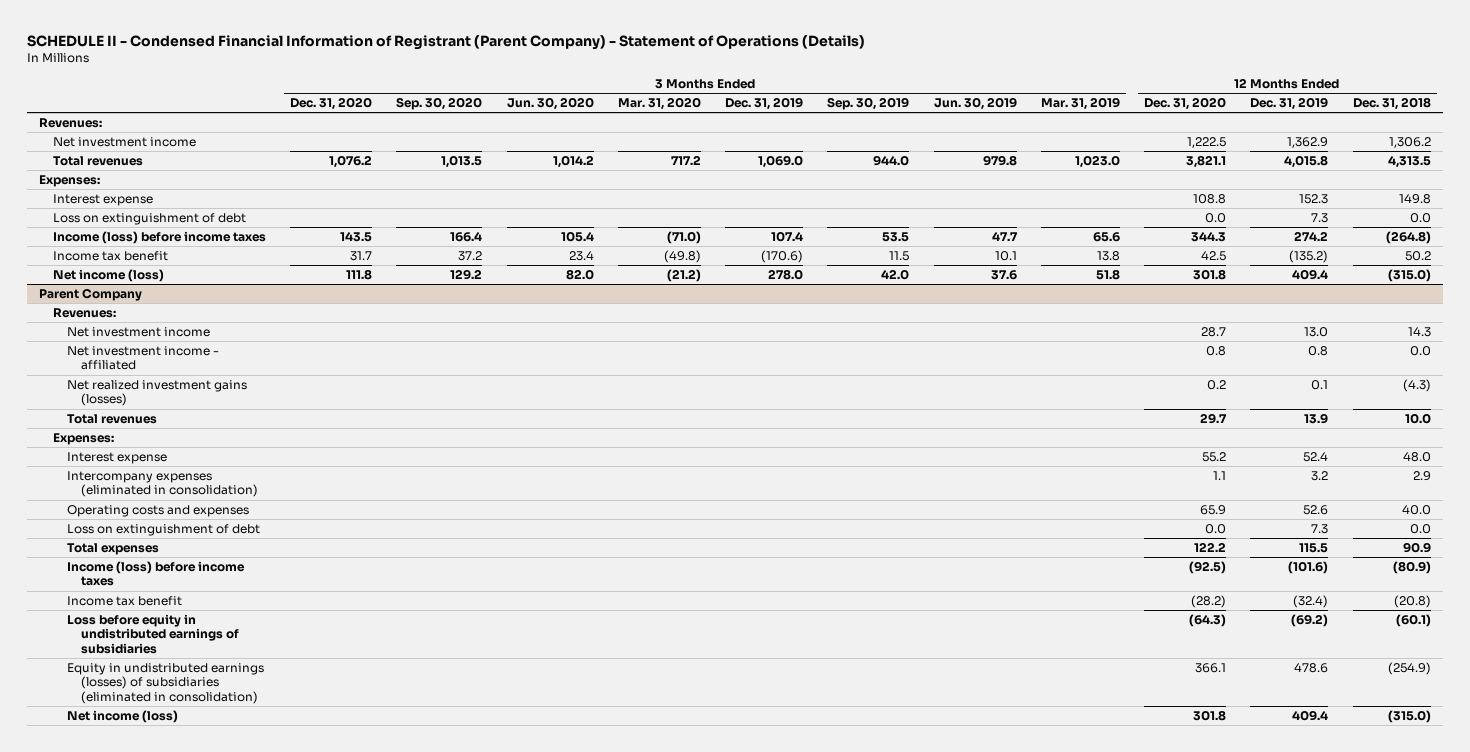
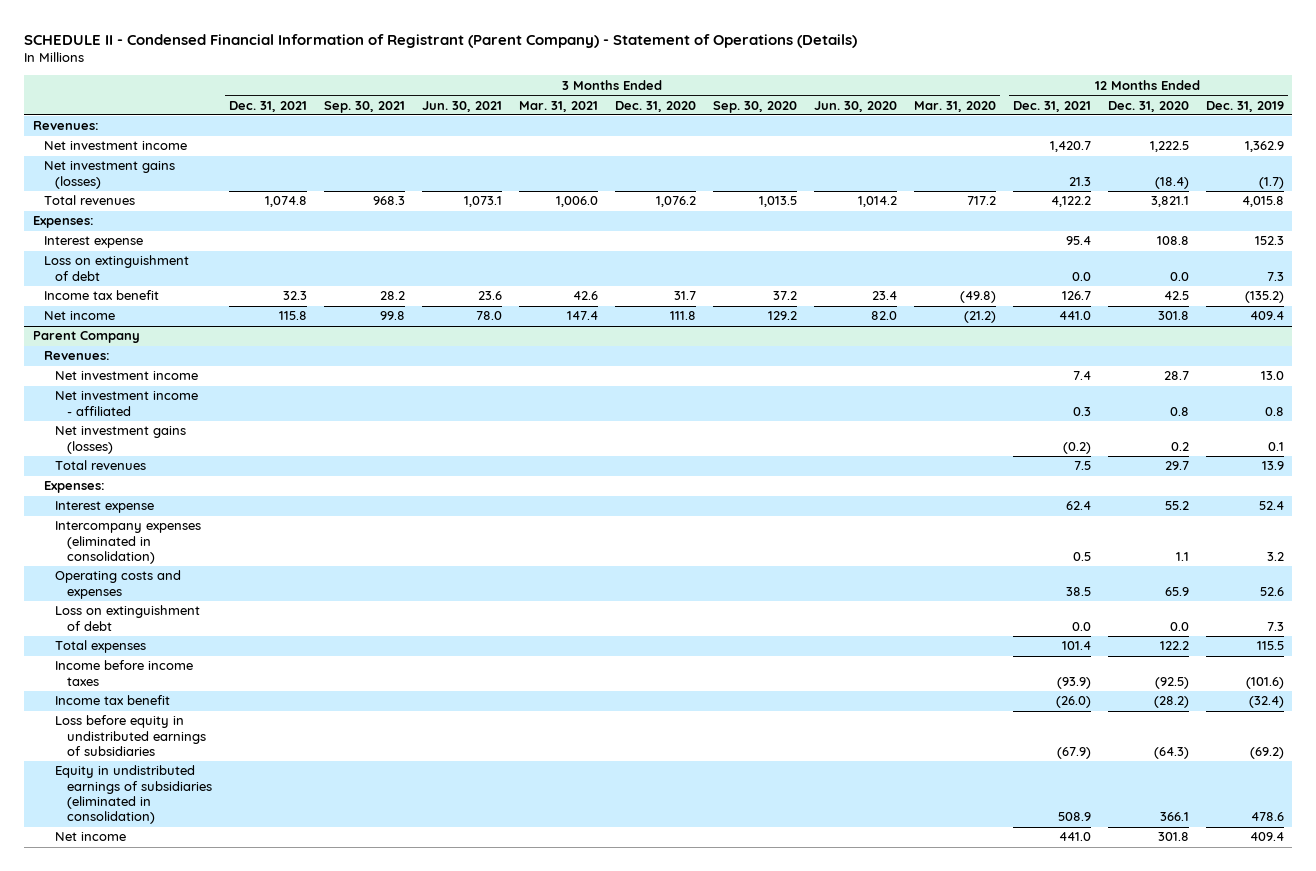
[725,97,804,111] Dec. 31, 2019 -> none
[827,97,910,111] Sep. 30, 2019 -> none
[933,97,1017,111] Jun. 30, 2019 -> none
[1040,97,1120,111] Mar. 31, 2019 -> none
[1352,97,1431,111] Dec. 31, 2018 -> none
none -> [228,100,307,112] Dec. 31, 2021
none -> [323,100,405,113] Sep. 30, 2021
none -> [421,100,502,112] Jun. 30, 2021
none -> [518,100,598,112] Mar. 31, 2021
none -> [1012,100,1091,112] Dec. 31, 2021
none -> [44,161,176,189] Net investment gains (losses)
[53,230,267,244] Income (loss) before income taxes -> none
[53,268,165,282] Net income (loss) -> [44,311,116,321] Net income
[67,379,248,407] Net realized investment gains (losses) -> [55,426,187,454] Net investment gains (losses)
[67,560,246,587] Income (loss) before income taxes -> [55,660,194,686] Income before income taxes
[67,662,265,704] Equity in undistributed earnings (losses) of subsidiaries (eliminated in consolidation) -> [55,765,212,825] Equity in undistributed earnings of subsidiaries (eliminated in consolidation)
[67,709,179,723] Net income (loss) -> [55,832,127,842] Net income

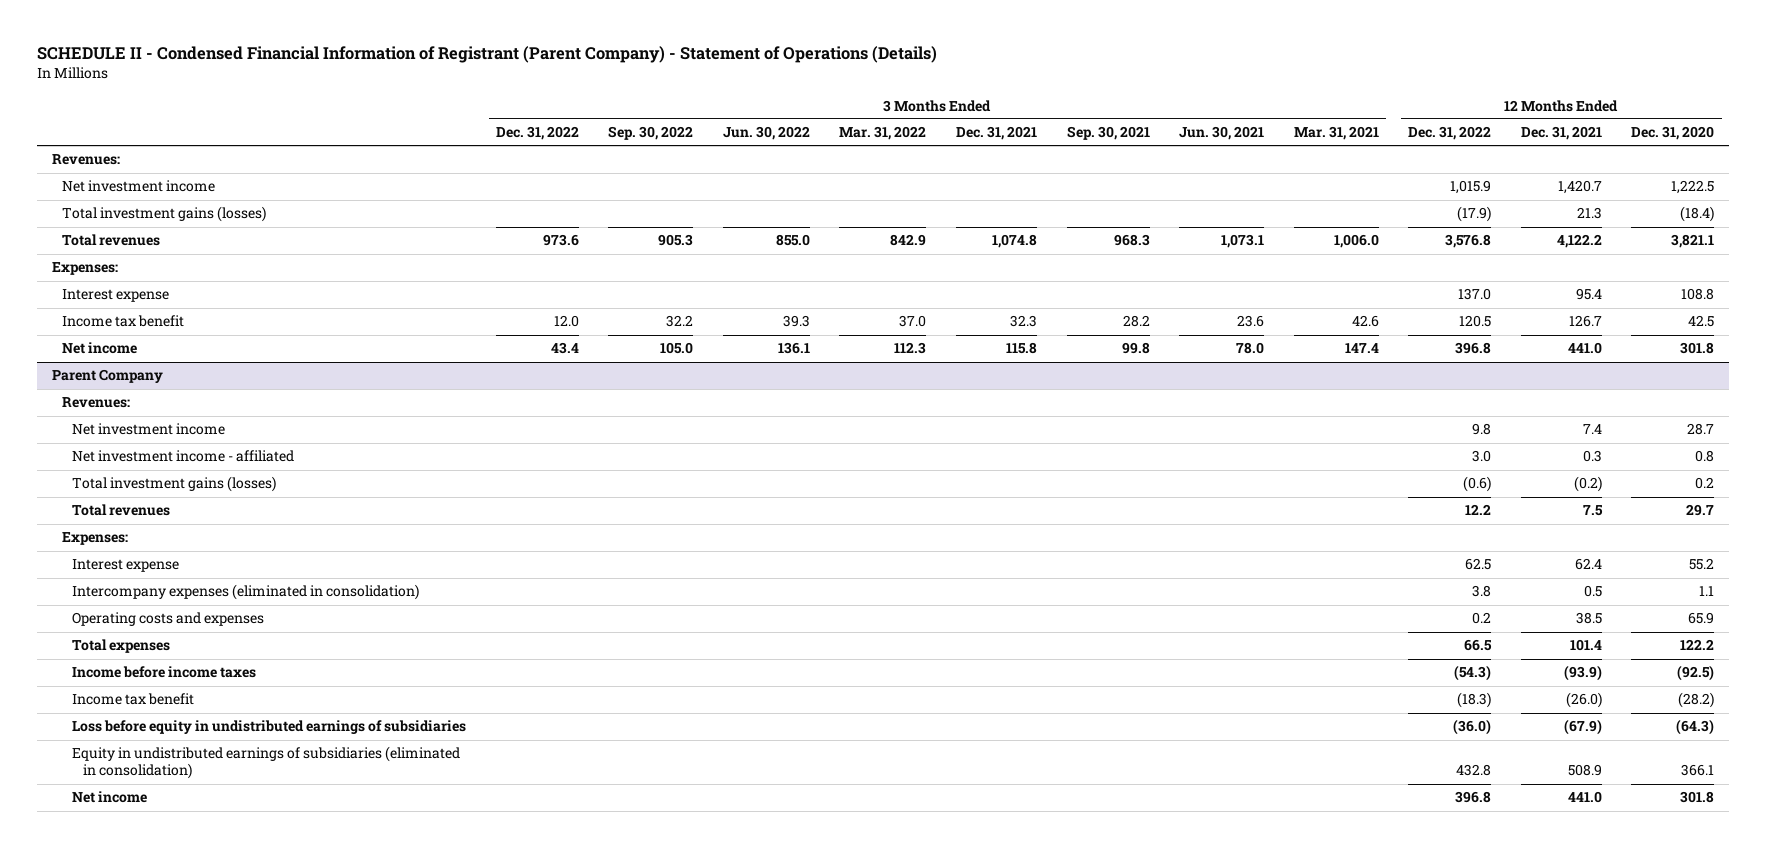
[614,100,696,112] Dec. 31, 2020 -> none
[712,100,797,113] Sep. 30, 2020 -> none
[813,100,897,112] Jun. 30, 2020 -> none
[913,100,996,112] Mar. 31, 2020 -> none
[1205,100,1284,112] Dec. 31, 2019 -> none
none -> [495,126,579,141] Dec. 31, 2022
none -> [608,126,694,141] Sep. 30, 2022
none -> [722,126,810,141] Jun. 30, 2022
none -> [839,126,927,141] Mar. 31, 2022
none -> [1408,126,1492,141] Dec. 31, 2022
[44,161,176,189] Net investment gains (losses) -> [62,206,267,223] Total investment gains (losses)
[44,255,190,281] Loss on extinguishment of debt -> none
[55,426,187,454] Net investment gains (losses) -> [72,476,277,493] Total investment gains (losses)
[55,605,201,631] Loss on extinguishment of debt -> none

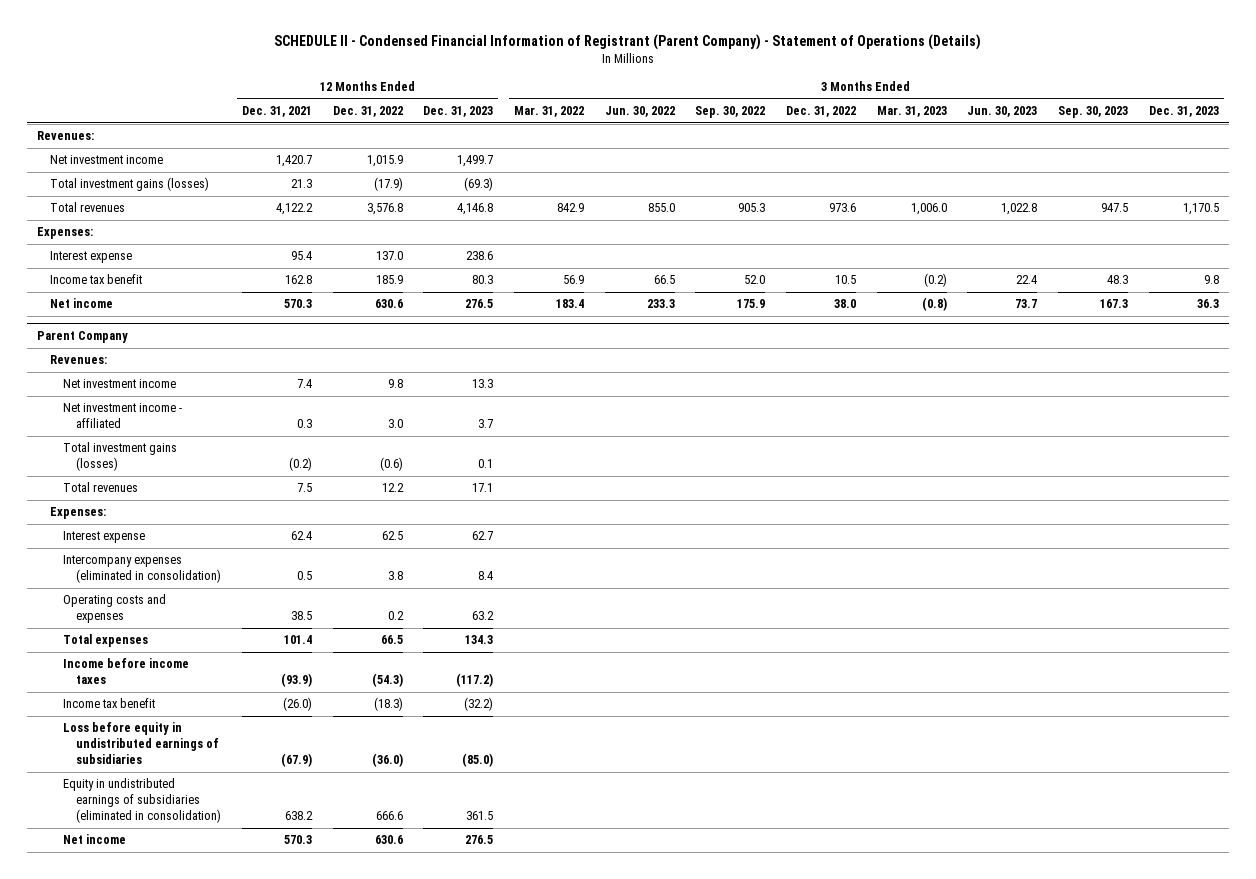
[956,126,1038,141] Dec. 31, 2021 -> none
[1066,126,1150,141] Sep. 30, 2021 -> none
[1179,126,1265,141] Jun. 30, 2021 -> none
[1293,126,1379,141] Mar. 31, 2021 -> none
[1631,126,1715,141] Dec. 31, 2020 -> none
none -> [423,106,494,118] Dec. 31, 2023
none -> [876,106,947,118] Mar. 31, 2023
none -> [967,106,1038,118] Jun. 30, 2023
none -> [1058,106,1129,119] Sep. 30, 2023
none -> [1148,106,1219,118] Dec. 31, 2023
[553,315,579,328] 12.0 -> [834,275,856,285] 10.5
[666,315,694,328] 32.2 -> [744,275,766,285] 52.0
[782,315,810,328] 39.3 -> [653,275,675,285] 66.5
[899,315,927,328] 37.0 -> [562,275,584,285] 56.9
[1459,315,1492,328] 120.5 -> [375,275,403,285] 185.9
[1568,315,1602,328] 126.7 -> [284,275,312,285] 162.8
[550,342,579,355] 43.4 -> [833,299,856,309] 38.0
[660,342,694,355] 105.0 -> [737,299,766,309] 175.9
[777,342,810,355] 136.1 -> [646,299,675,309] 233.3
[894,342,927,355] 112.3 -> [555,299,584,309] 183.4
[1455,342,1492,355] 396.8 -> [374,299,403,309] 630.6
[1567,342,1602,355] 441.0 -> [283,299,312,309] 570.3
[1456,764,1492,777] 432.8 -> [375,811,403,821] 666.6
[1567,764,1602,777] 508.9 -> [284,811,313,821] 638.2
[1455,791,1492,804] 396.8 -> [374,835,403,845] 630.6
[1567,791,1602,804] 441.0 -> [283,835,312,845] 570.3

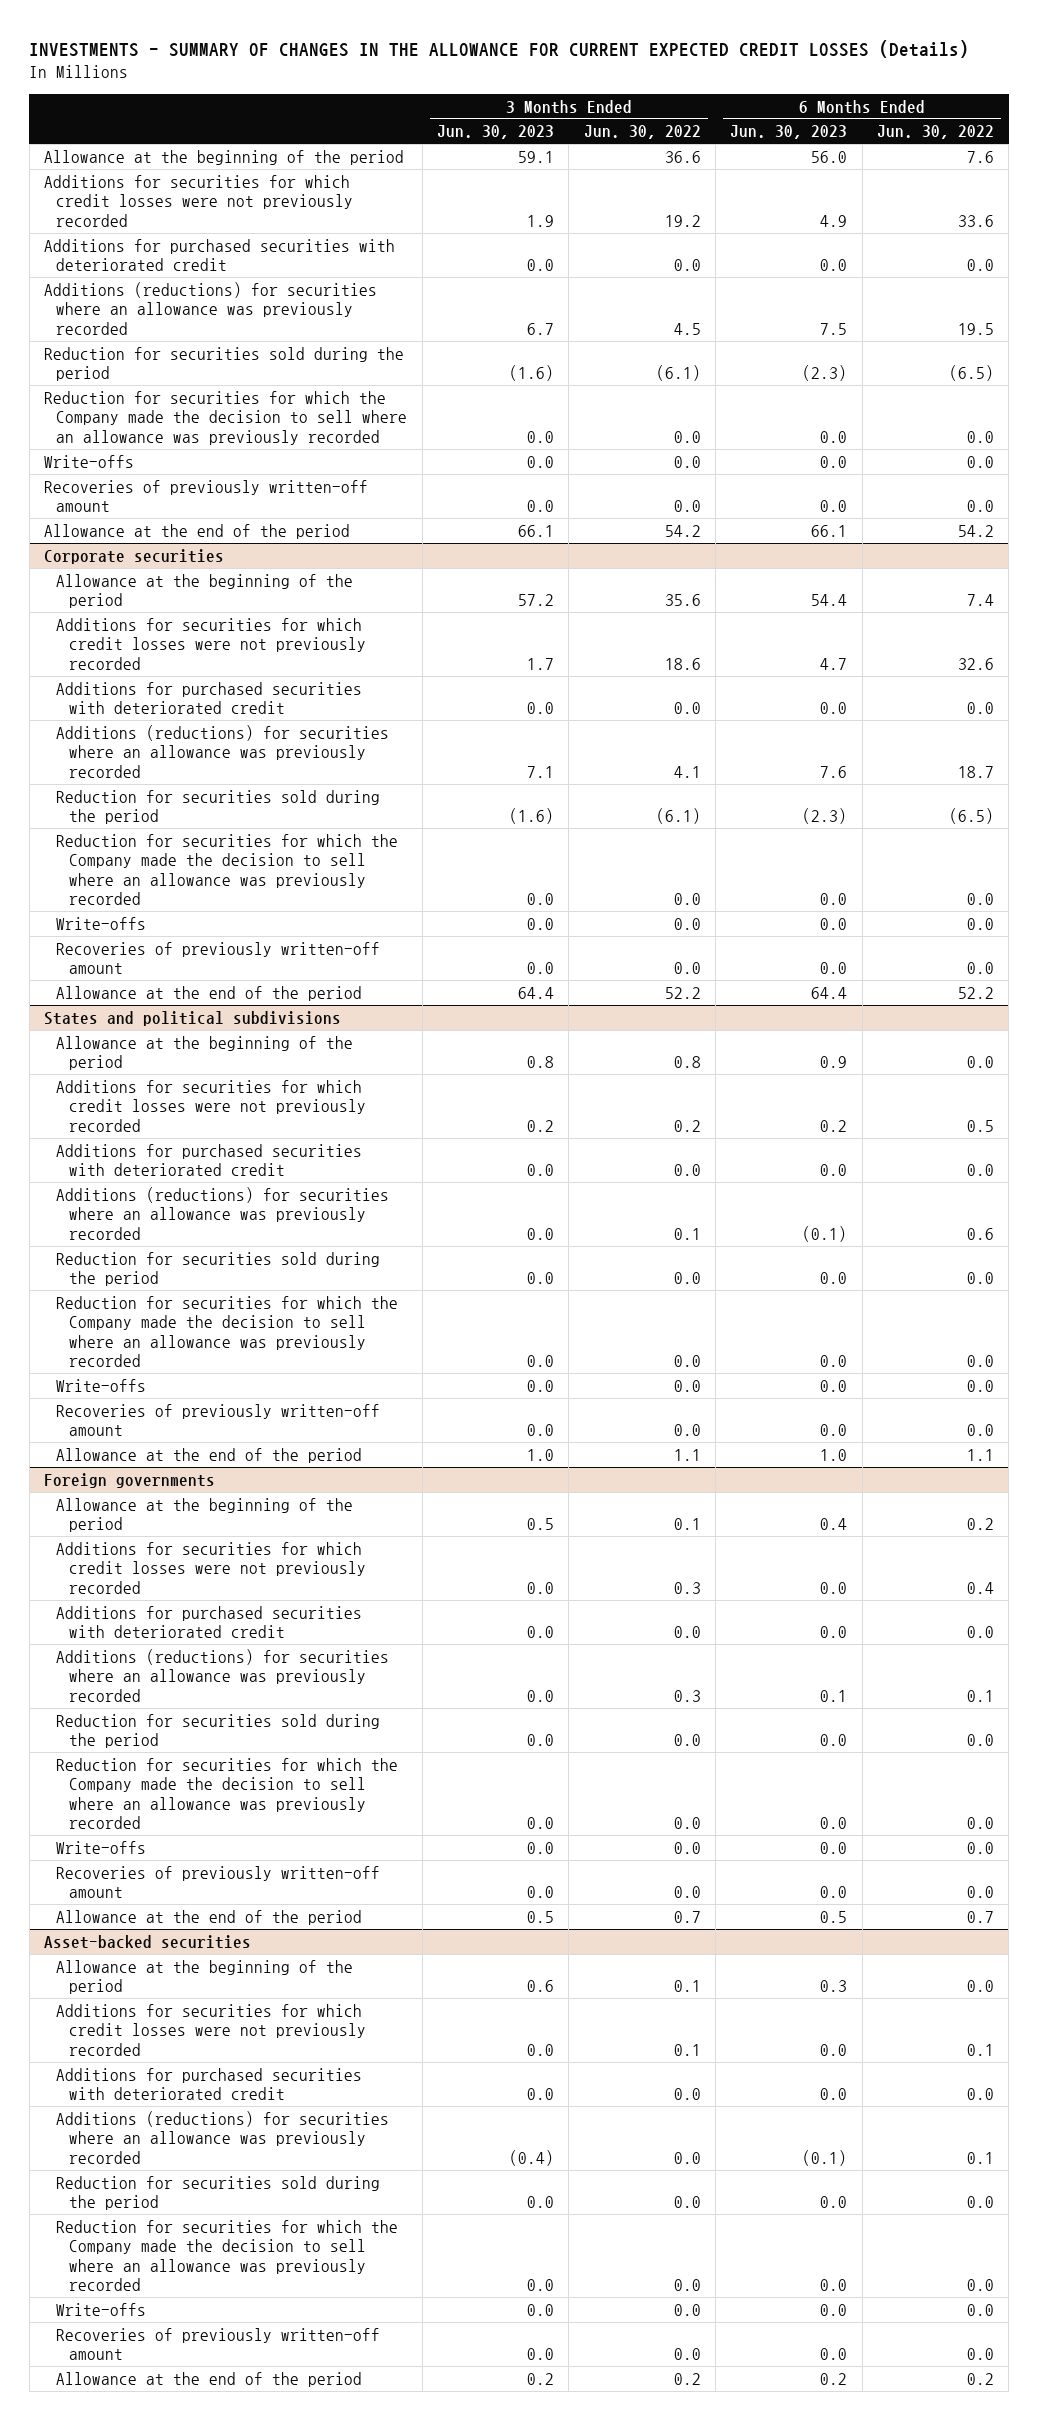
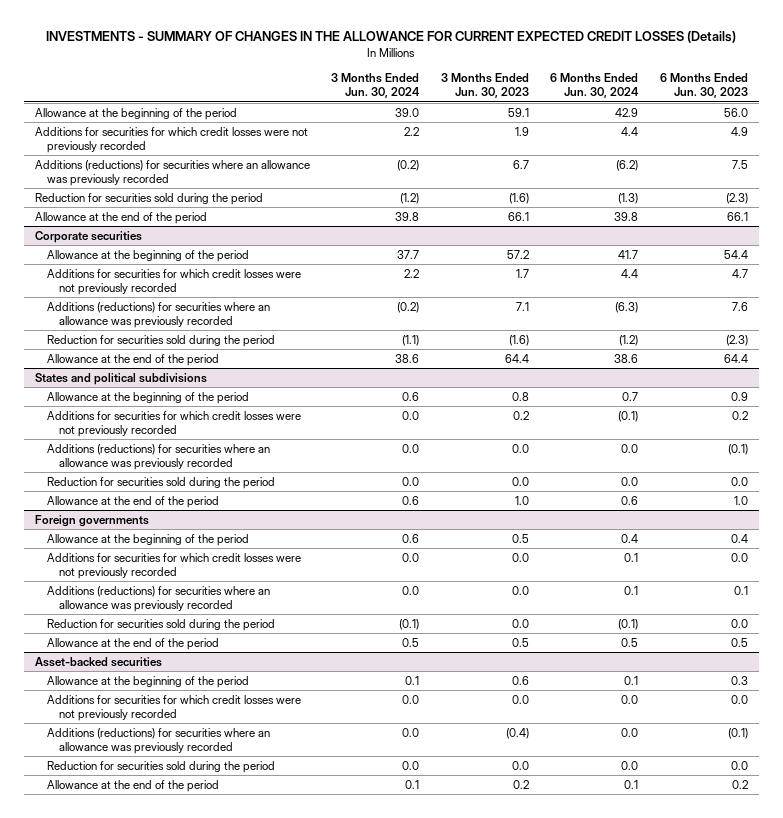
[583,125,701,140] Jun. 30, 2022 -> none
[876,125,994,140] Jun. 30, 2022 -> none
none -> [331,72,421,99] 3 Months Ended Jun. 30, 2024
none -> [550,72,640,99] 6 Months Ended Jun. 30, 2024
[44,238,396,272] Additions for purchased securities with deteriorated credit -> none
[44,390,408,445] Reduction for securities for which the Company made the decision to sell where an allowance was previously recorded -> none
[44,454,135,468] Write-offs -> none
[44,479,369,513] Recoveries of previously written-off amount -> none
[56,681,363,715] Additions for purchased securities with deteriorated credit -> none
[56,833,399,906] Reduction for securities for which the Company made the decision to sell where an allowance was previously recorded -> none
[56,916,147,930] Write-offs -> none
[56,941,381,975] Recoveries of previously written-off amount -> none
[56,1143,363,1177] Additions for purchased securities with deteriorated credit -> none
[56,1295,399,1368] Reduction for securities for which the Company made the decision to sell where an allowance was previously recorded -> none
[56,1378,147,1392] Write-offs -> none
[56,1403,381,1437] Recoveries of previously written-off amount -> none
[56,1605,363,1639] Additions for purchased securities with deteriorated credit -> none
[56,1757,399,1830] Reduction for securities for which the Company made the decision to sell where an allowance was previously recorded -> none
[56,1840,147,1854] Write-offs -> none
[56,1865,381,1899] Recoveries of previously written-off amount -> none
[56,2067,363,2101] Additions for purchased securities with deteriorated credit -> none
[56,2219,399,2292] Reduction for securities for which the Company made the decision to sell where an allowance was previously recorded -> none
[56,2302,147,2316] Write-offs -> none
[56,2327,381,2361] Recoveries of previously written-off amount -> none

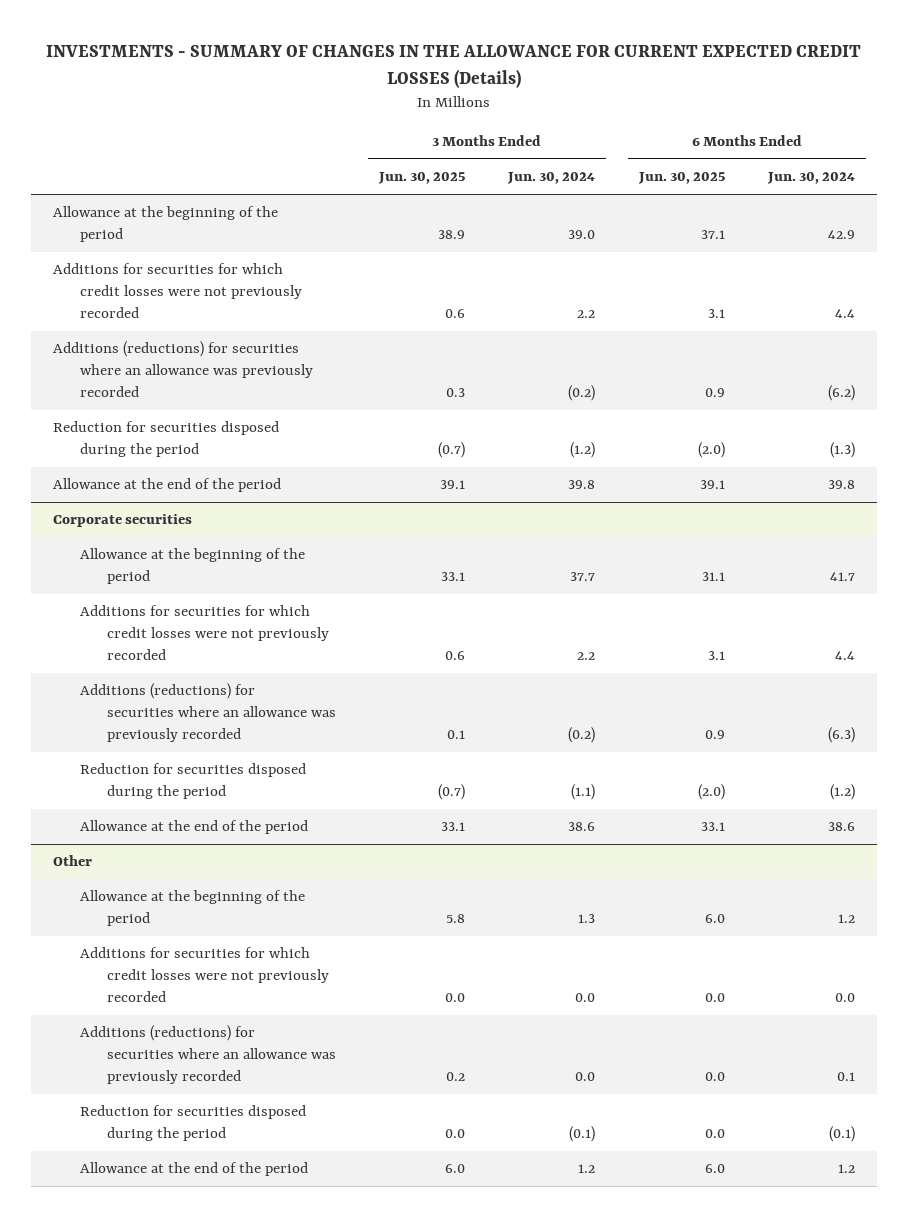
[440,72,529,99] 3 Months Ended Jun. 30, 2023 -> none
[660,72,749,99] 6 Months Ended Jun. 30, 2023 -> none
none -> [378,172,466,185] Jun. 30, 2025
none -> [637,172,725,185] Jun. 30, 2025
[34,192,263,205] Reduction for securities sold during the period -> [52,421,279,458] Reduction for securities disposed during the period
[46,334,275,347] Reduction for securities sold during the period -> [79,763,306,800] Reduction for securities disposed during the period
[34,372,207,385] States and political subdivisions -> none
[46,410,301,438] Additions for securities for which credit losses were not previously recorded -> none
[46,443,270,471] Additions (reductions) for securities where an allowance was previously recorded -> none
[46,476,275,489] Reduction for securities sold during the period -> none
[46,495,219,508] Allowance at the end of the period -> none
[34,514,149,527] Foreign governments -> none
[46,533,249,546] Allowance at the beginning of the period -> none
[46,552,301,580] Additions for securities for which credit losses were not previously recorded -> none
[46,585,270,613] Additions (reductions) for securities where an allowance was previously recorded -> none
[46,618,275,631] Reduction for securities sold during the period -> none
[46,637,219,650] Allowance at the end of the period -> none
[34,656,162,667] Asset-backed securities -> none
[46,675,249,688] Allowance at the beginning of the period -> none
none -> [52,855,92,867] Other
[402,391,420,401] 0.6 -> [578,914,596,924] 1.3
[622,391,639,401] 0.7 -> [837,914,855,924] 1.2
[621,727,639,737] 0.0 -> [836,1072,855,1082] 0.1
[46,760,275,773] Reduction for securities sold during the period -> [79,1105,306,1142] Reduction for securities disposed during the period
[402,760,420,770] 0.0 -> [569,1126,596,1143] (0.1)
[621,760,639,770] 0.0 -> [828,1126,855,1143] (0.1)
[405,779,420,789] 0.1 -> [578,1164,596,1174] 1.2
[624,779,639,789] 0.1 -> [837,1164,855,1174] 1.2

